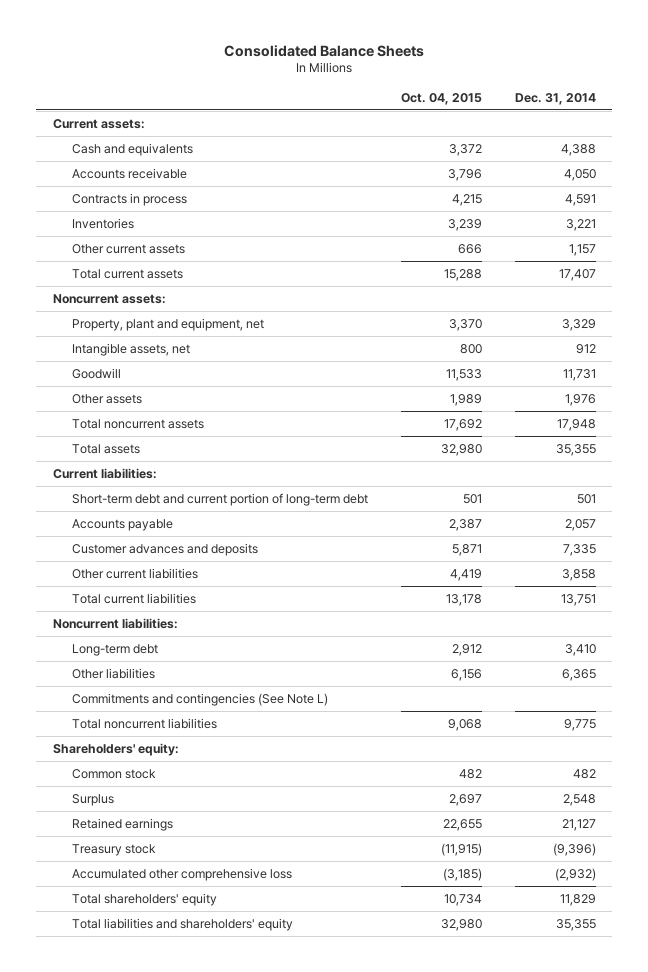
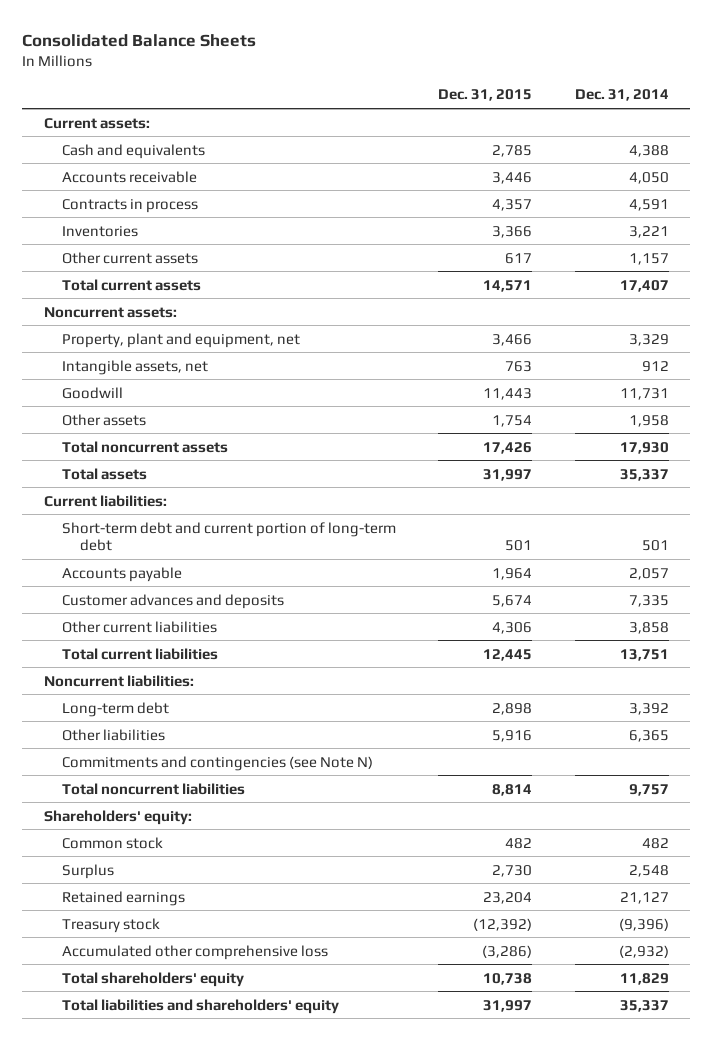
[400,92,482,105] Oct. 04, 2015 -> none
none -> [438,89,533,102] Dec. 31, 2015
[564,393,596,406] 1,976 -> [629,414,670,427] 1,958
[556,418,596,431] 17,948 -> [620,441,670,454] 17,930
[555,443,596,456] 35,355 -> [620,468,670,481] 35,337
[564,643,596,656] 3,410 -> [629,702,670,715] 3,392
[72,692,329,706] Commitments and contingencies (See Note L) -> [61,755,373,771] Commitments and contingencies (see Note N)
[563,718,596,731] 9,775 -> [629,783,670,796] 9,757
[555,918,596,931] 35,355 -> [620,999,670,1012] 35,337

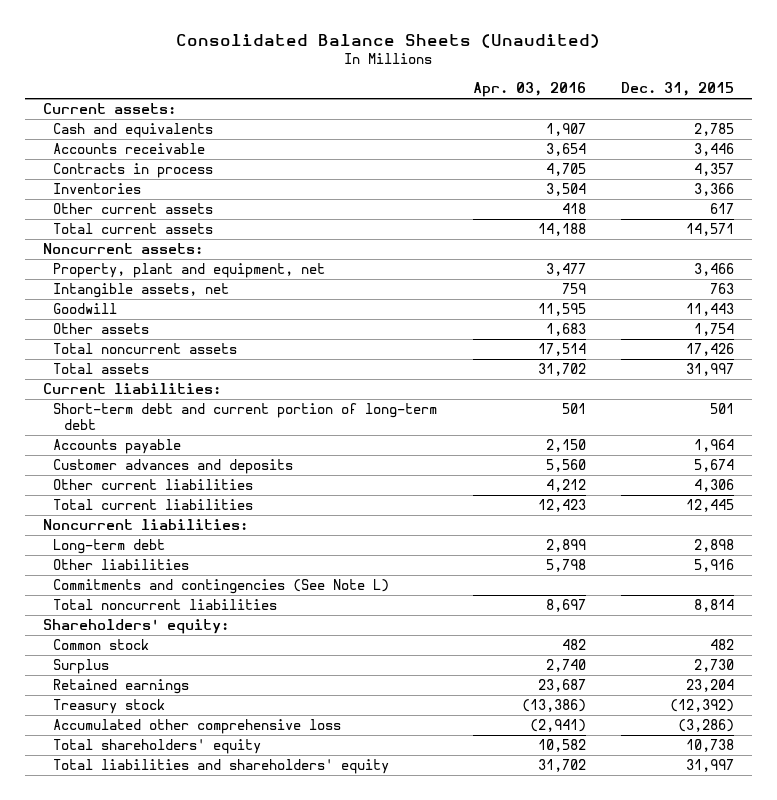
[22,33,257,47] Consolidated Balance Sheets -> [176,34,601,49] Consolidated Balance Sheets (Unaudited)
[575,89,670,102] Dec. 31, 2014 -> none
none -> [472,82,586,98] Apr. 03, 2016
[61,755,373,771] Commitments and contingencies (see Note N) -> [53,579,390,595] Commitments and contingencies (See Note L)

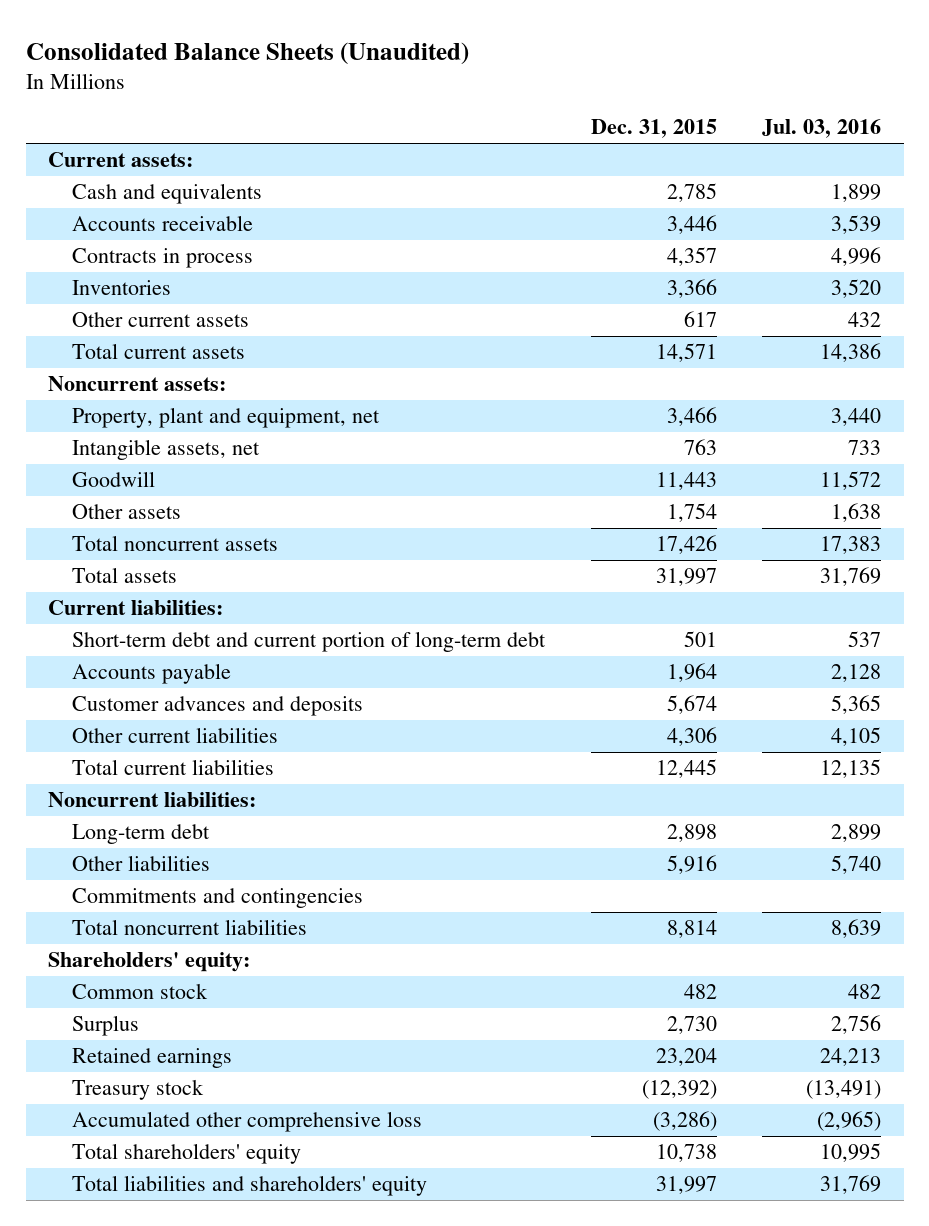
[472,82,586,98] Apr. 03, 2016 -> none
none -> [761,119,881,139] Jul. 03, 2016
[53,579,390,595] Commitments and contingencies (See Note L) -> [72,888,364,909] Commitments and contingencies

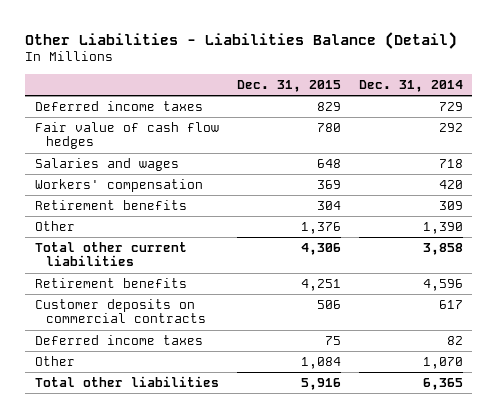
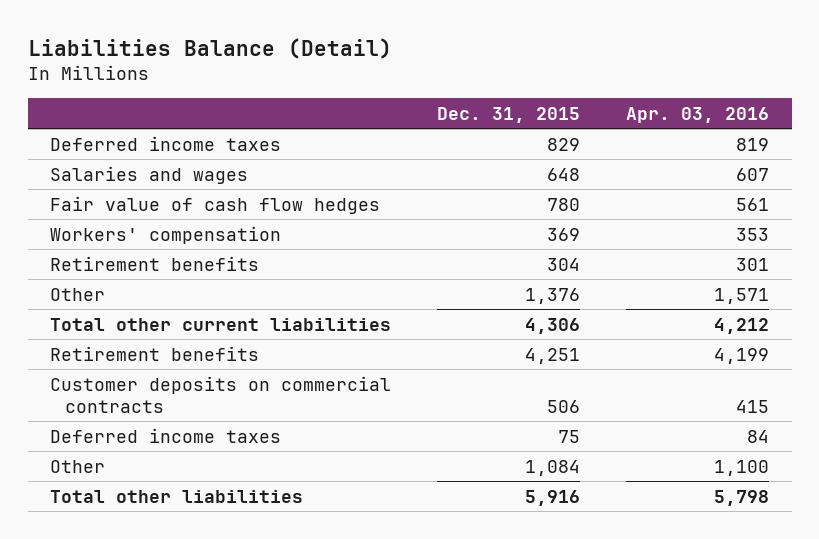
[25,31,458,49] Other Liabilities - Liabilities Balance (Detail) -> [27,37,392,59] Liabilities Balance (Detail)
[359,79,464,92] Dec. 31, 2014 -> none
none -> [625,106,769,123] Apr. 03, 2016
[34,121,219,150] Fair value of cash flow hedges -> [50,195,381,214] Fair value of cash flow hedges

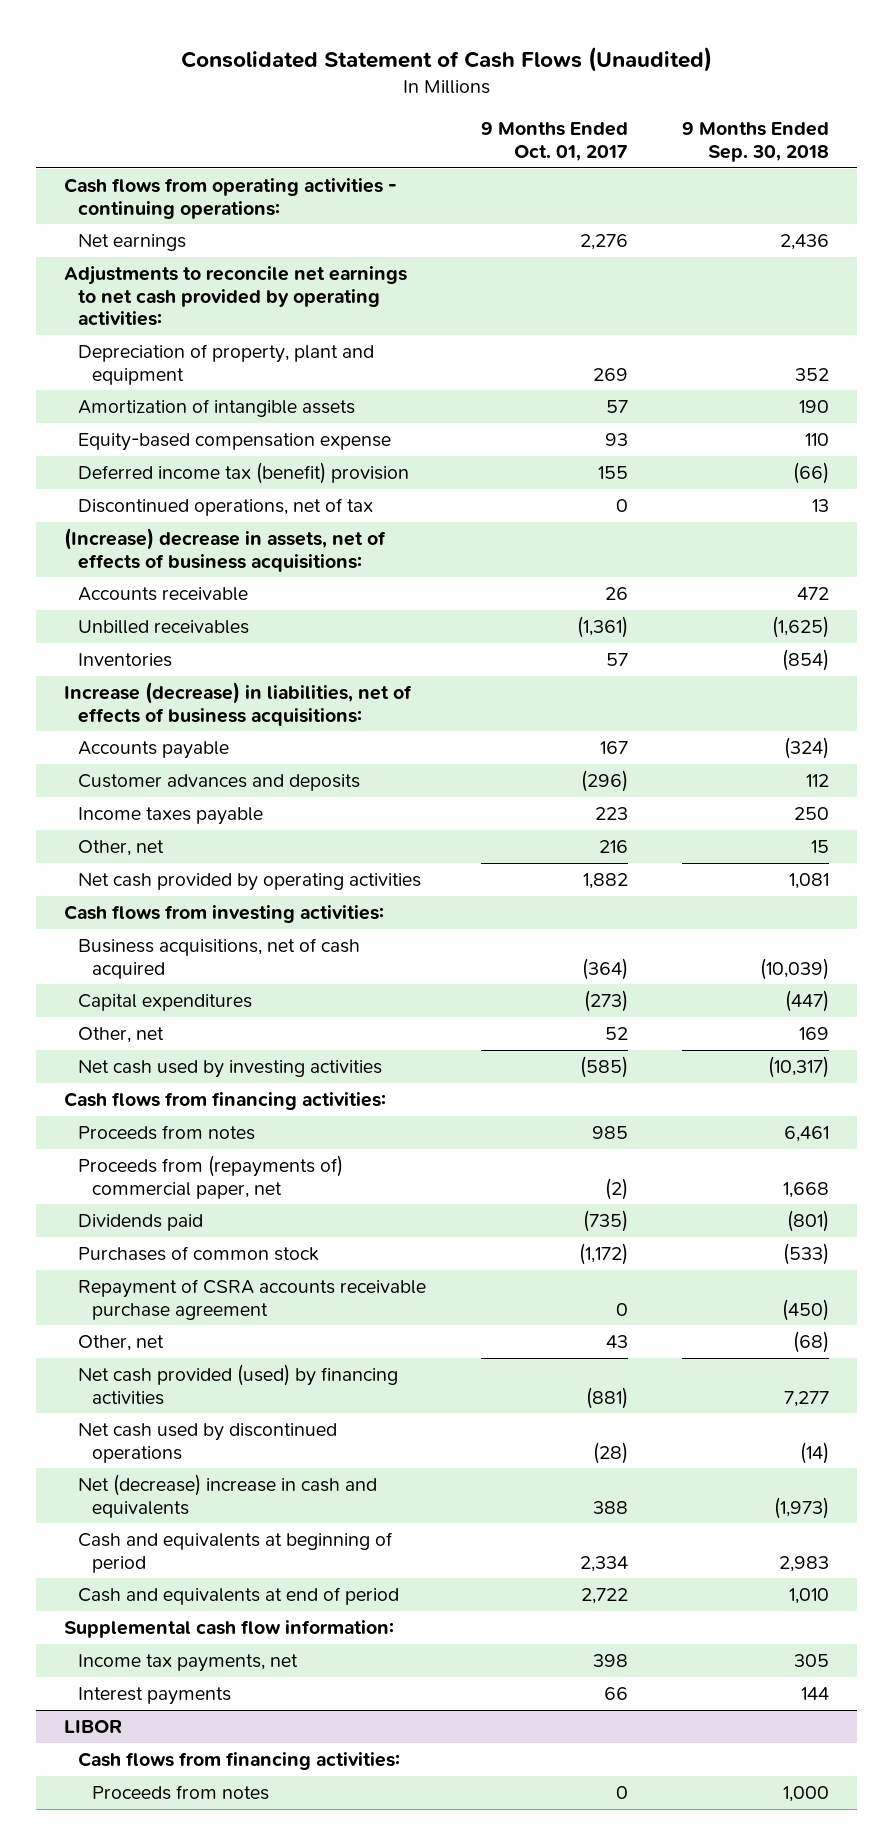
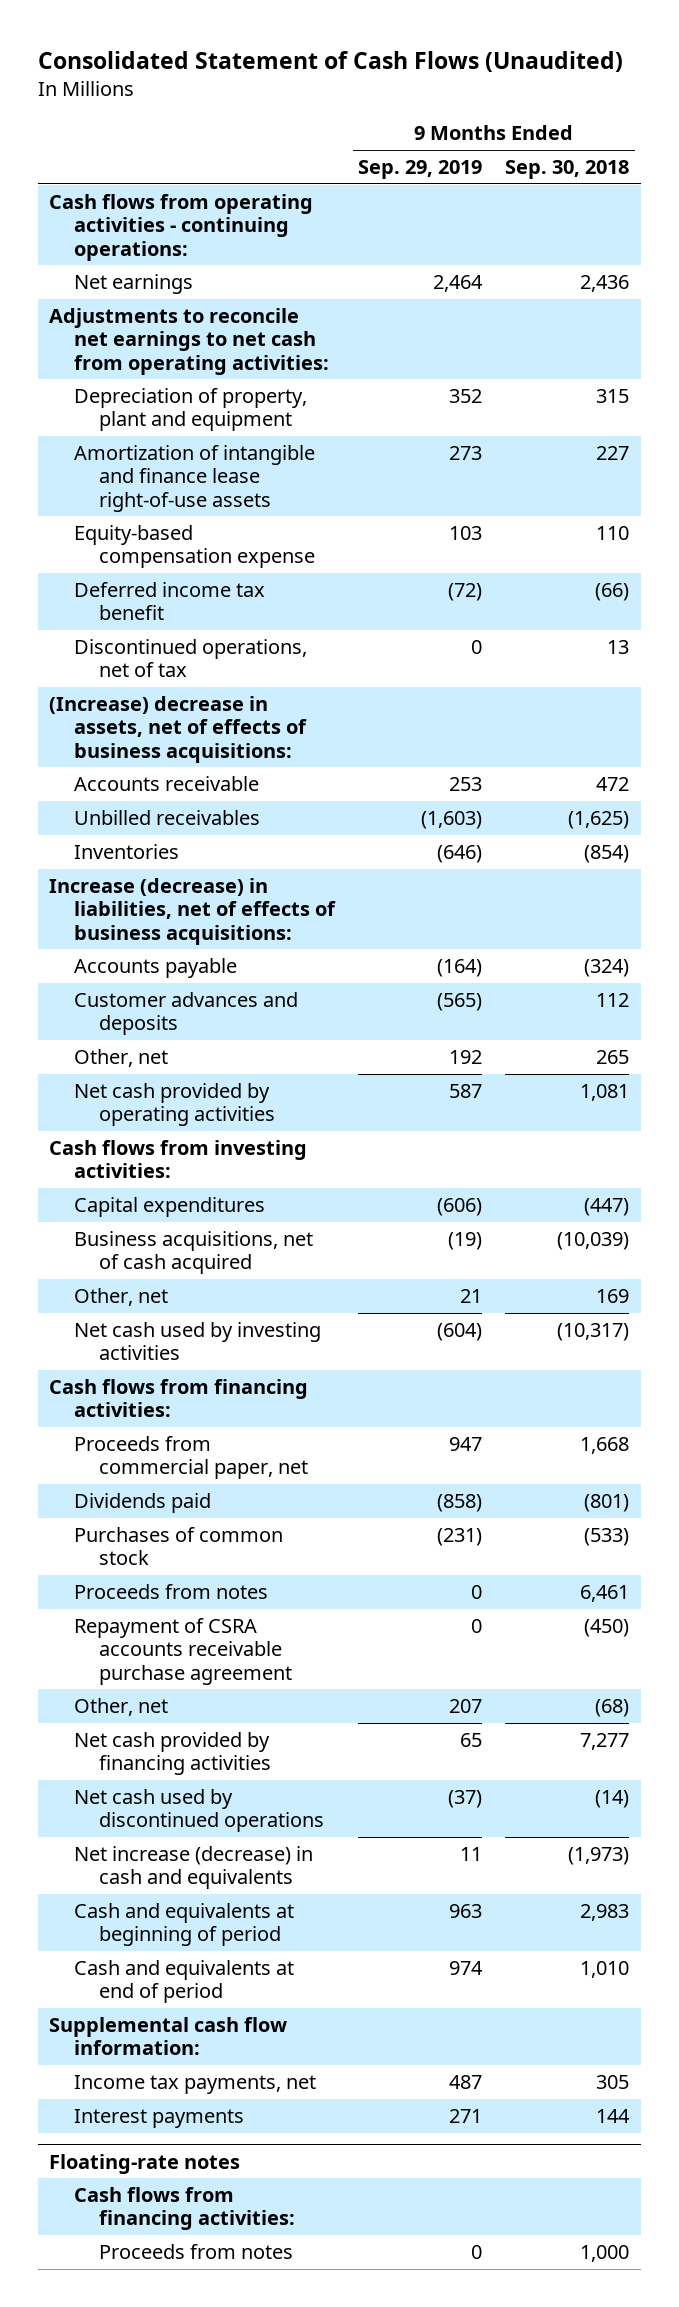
[480,122,628,162] 9 Months Ended Oct. 01, 2017 -> none
none -> [358,160,483,180] Sep. 29, 2019
[77,398,355,417] Amortization of intangible assets -> none
[63,265,407,327] Adjustments to reconcile net earnings to net cash provided by operating activities: -> [49,308,330,375] Adjustments to reconcile net earnings to net cash from operating activities:
[795,367,830,381] 352 -> [596,389,630,404] 315
none -> [74,445,316,512] Amortization of intangible and finance lease right-of-use assets
[77,461,409,484] Deferred income tax (benefit) provision -> [74,582,266,621] Deferred income tax benefit
[77,806,263,825] Income taxes payable -> none
[811,839,830,853] 15 -> [596,1050,630,1065] 265
[77,937,360,979] Business acquisitions, net of cash acquired -> [74,1231,314,1275] Business acquisitions, net of cash acquired
[77,1154,343,1199] Proceeds from (repayments of) commercial paper, net -> [74,1436,309,1480] Proceeds from commercial paper, net
[77,1124,255,1140] Proceeds from notes -> [74,1584,269,1600] Proceeds from notes
[77,1363,398,1405] Net cash provided (used) by financing activities -> [74,1732,272,1776] Net cash provided by financing activities
[77,1473,377,1518] Net (decrease) increase in cash and equivalents -> [74,1846,314,1890] Net increase (decrease) in cash and equivalents
[63,1719,122,1733] LIBOR -> [49,2153,241,2174] Floating-rate notes

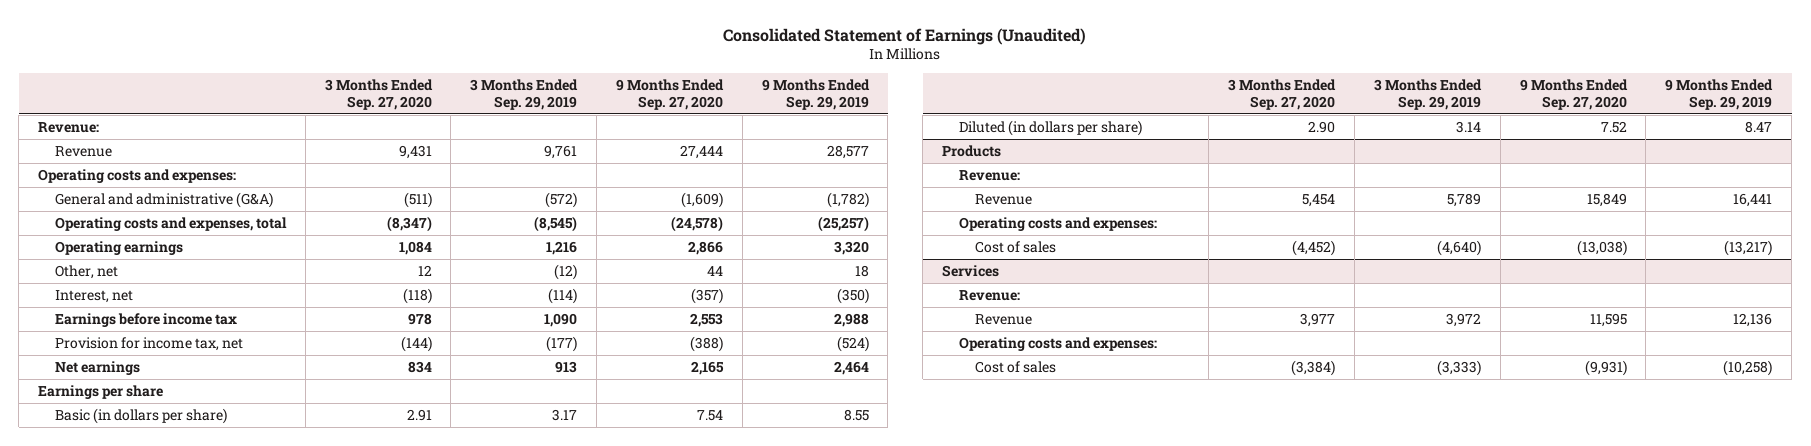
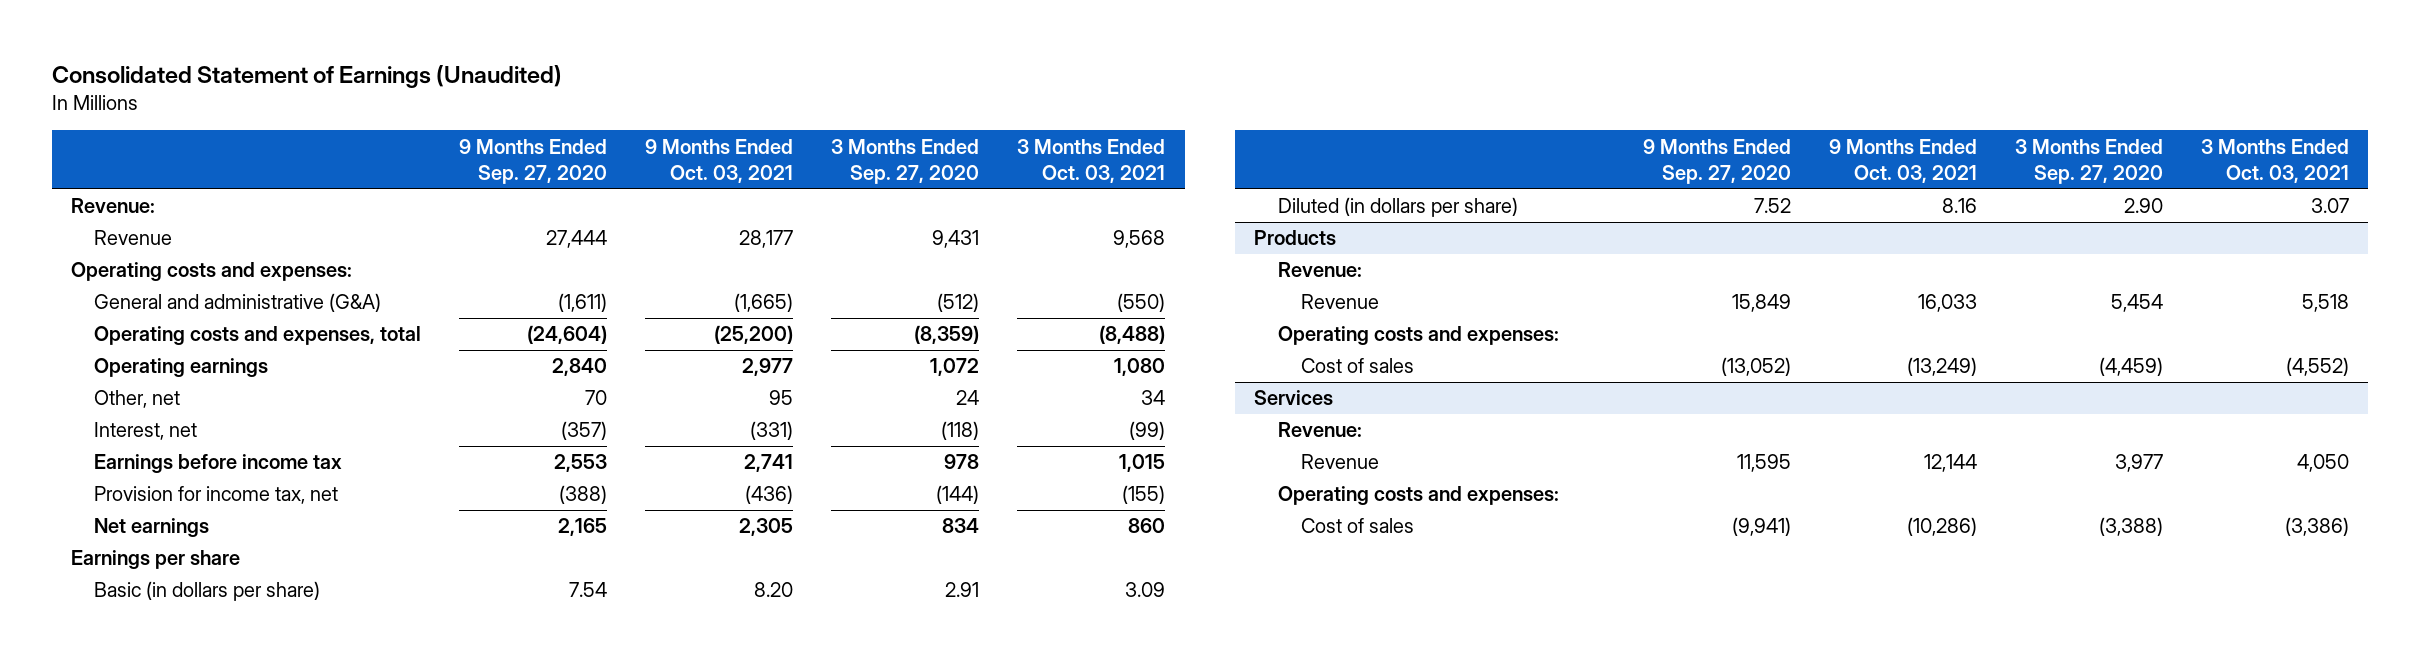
[470,78,579,111] 3 Months Ended Sep. 29, 2019 -> none
[761,78,870,111] 9 Months Ended Sep. 29, 2019 -> none
none -> [645,138,794,184] 9 Months Ended Oct. 03, 2021
none -> [1017,138,1166,184] 3 Months Ended Oct. 03, 2021
[403,191,432,208] (511) -> [937,293,980,313] (512)
[680,191,723,208] (1,609) -> [558,293,608,313] (1,611)
[386,215,432,232] (8,347) -> [914,325,980,345] (8,359)
[670,215,723,232] (24,578) -> [527,325,608,345] (24,604)
[398,240,432,255] 1,084 -> [930,358,980,377] 1,072
[687,240,723,255] 2,866 -> [552,358,608,377] 2,840
[417,264,432,276] 12 -> [956,390,980,406] 24
[706,265,723,276] 44 -> [585,390,608,406] 70
[1292,239,1336,256] (4,452) -> [2098,357,2163,377] (4,459)
[1576,239,1627,256] (13,038) -> [1720,357,1791,377] (13,052)
[1291,359,1336,376] (3,384) -> [2098,517,2163,537] (3,388)
[1584,359,1627,376] (9,931) -> [1731,517,1791,537] (9,941)

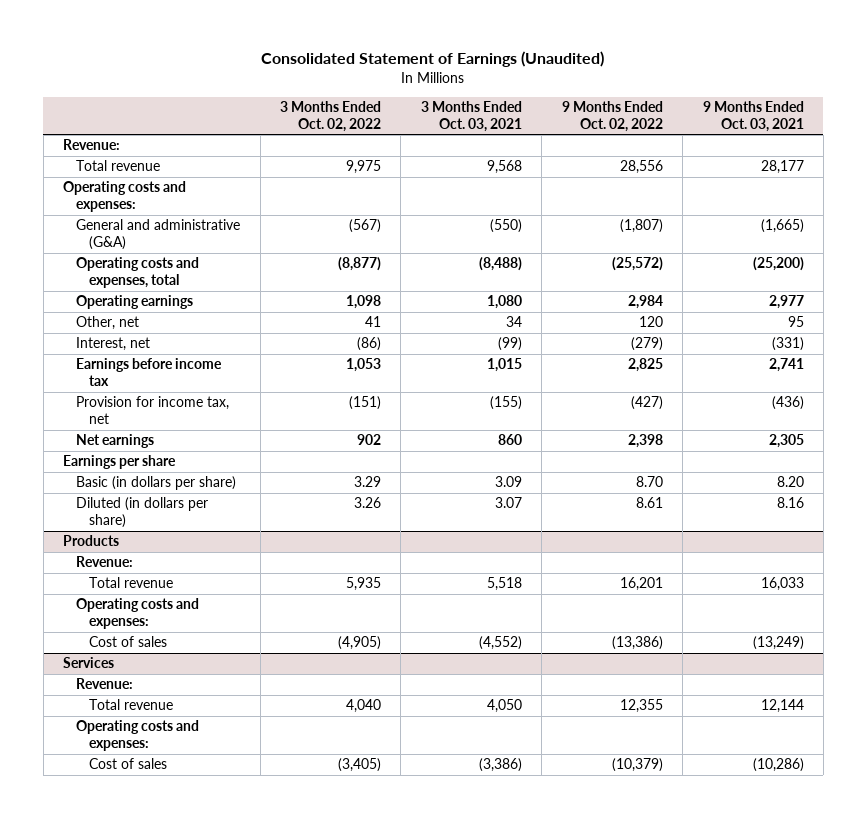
[459,138,608,185] 9 Months Ended Sep. 27, 2020 -> none
[831,138,980,185] 3 Months Ended Sep. 27, 2020 -> none
none -> [280,100,382,132] 3 Months Ended Oct. 02, 2022
none -> [561,100,663,132] 9 Months Ended Oct. 02, 2022
[93,230,172,246] Revenue -> [76,160,161,172] Total revenue
[1300,294,1379,310] Revenue -> [89,577,174,589] Total revenue
[1300,454,1379,470] Revenue -> [89,699,174,711] Total revenue

